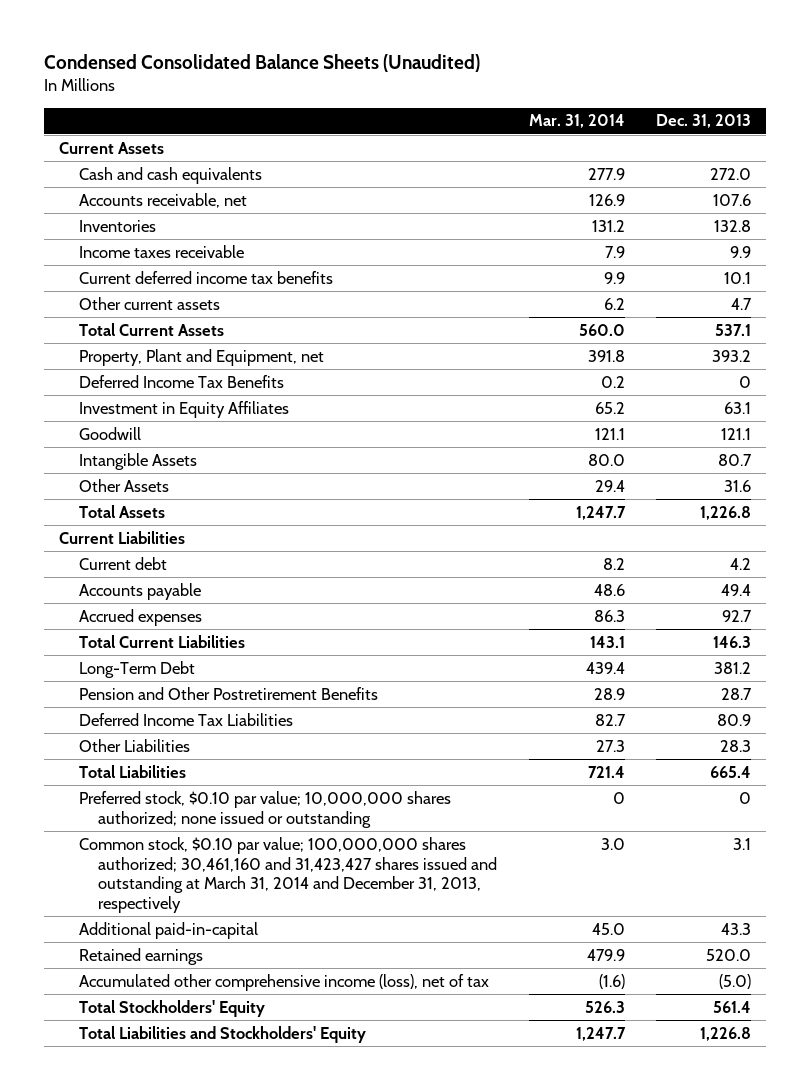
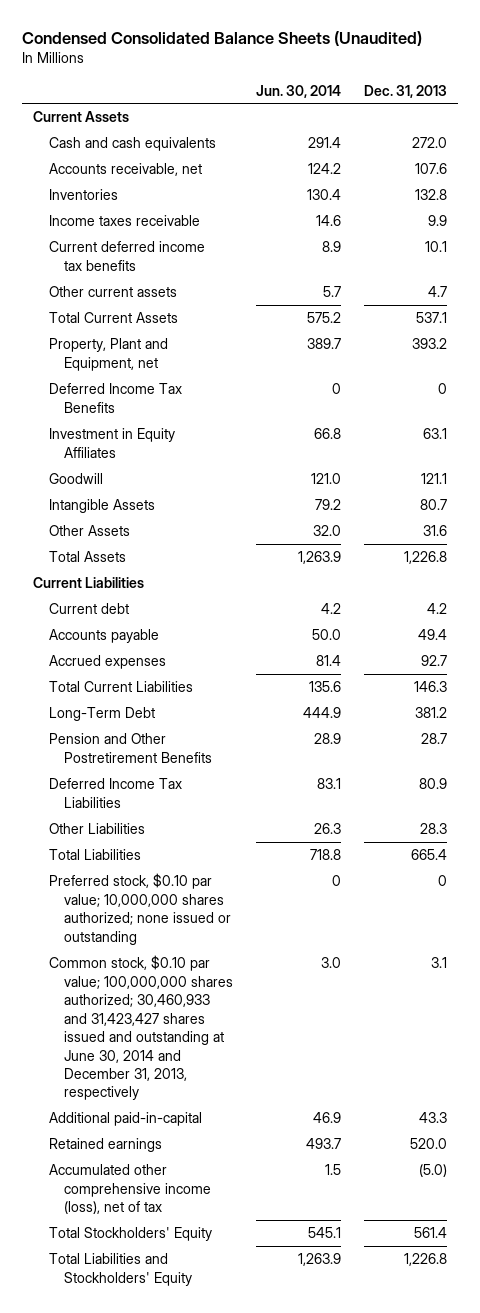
[528,114,625,129] Mar. 31, 2014 -> none
none -> [256,84,342,98] Jun. 30, 2014
[78,836,498,913] Common stock, $0.10 par value; 100,000,000 shares authorized; 30,461,160 and 31,423,427 shares issued and outstanding at March 31, 2014 and December 31, 2013, respectively -> [48,955,234,1101] Common stock, $0.10 par value; 100,000,000 shares authorized; 30,460,933 and 31,423,427 shares issued and outstanding at June 30, 2014 and December 31, 2013, respectively

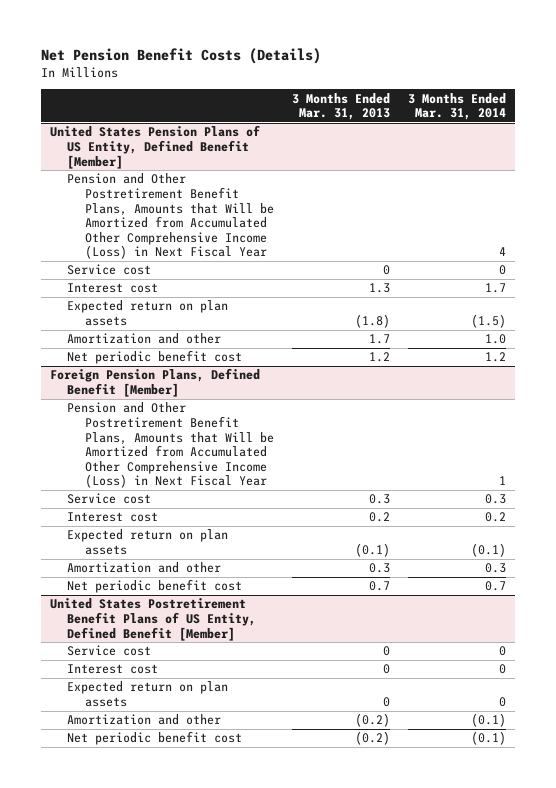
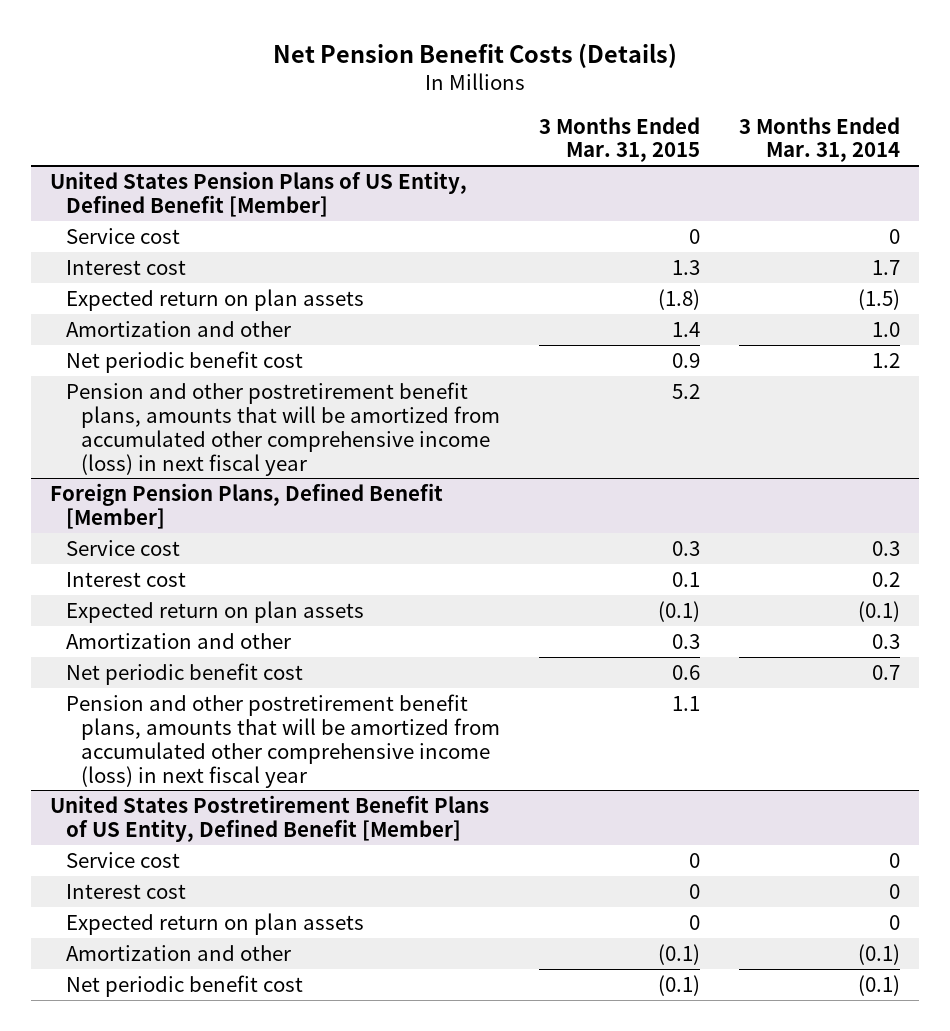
[291,92,390,121] 3 Months Ended Mar. 31, 2013 -> none
none -> [539,116,701,163] 3 Months Ended Mar. 31, 2015
[67,173,274,260] Pension and Other Postretirement Benefit Plans, Amounts that Will be Amortized from Accumulated Other Comprehensive Income (Loss) in Next Fiscal Year -> none
none -> [65,381,501,476] Pension and other postretirement benefit plans, amounts that will be amortized from accumulated other comprehensive income (loss) in next fiscal year
[67,402,274,489] Pension and Other Postretirement Benefit Plans, Amounts that Will be Amortized from Accumulated Other Comprehensive Income (Loss) in Next Fiscal Year -> none
none -> [65,693,501,788] Pension and other postretirement benefit plans, amounts that will be amortized from accumulated other comprehensive income (loss) in next fiscal year

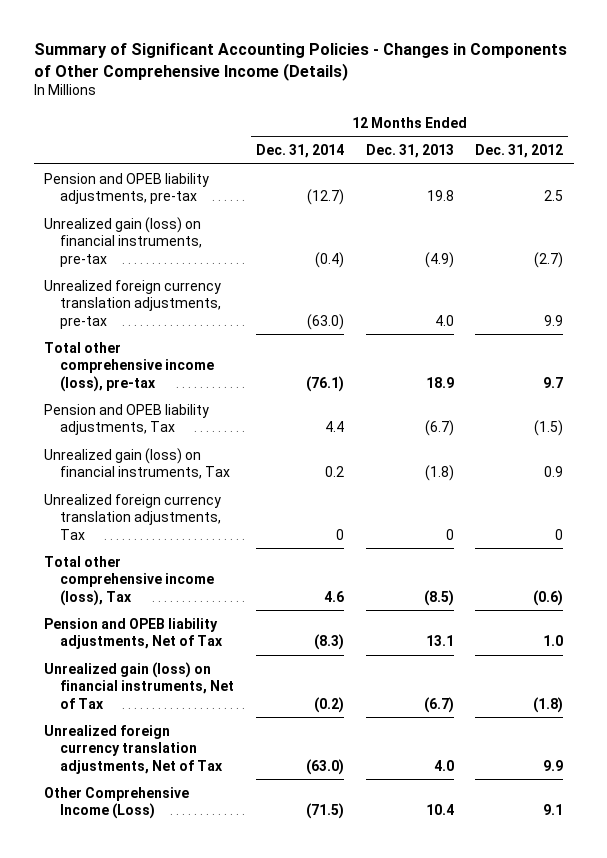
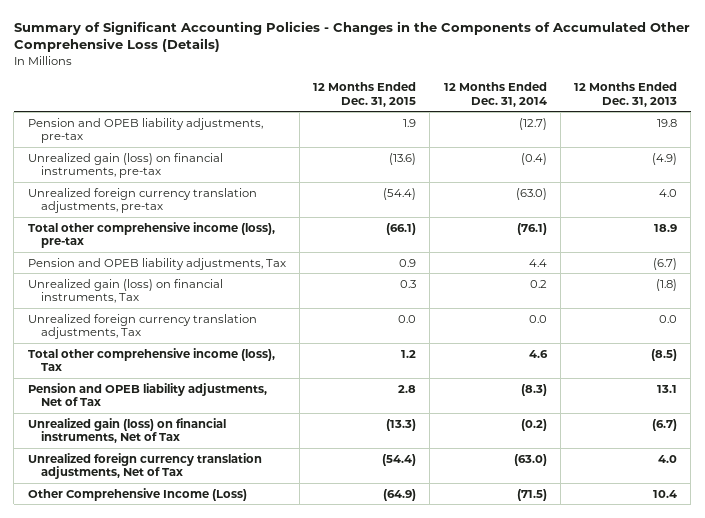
[33,43,567,81] Summary of Significant Accounting Policies - Changes in Components of Other Comprehensive Income (Details) -> [13,20,690,53] Summary of Significant Accounting Policies - Changes in the Components of Accumulated Other Comprehensive Loss (Details)
[475,143,564,158] Dec. 31, 2012 -> none
none -> [313,82,417,107] 12 Months Ended Dec. 31, 2015
[336,528,345,540] 0 -> [528,314,547,323] 0.0
[445,528,454,540] 0 -> [659,314,678,323] 0.0

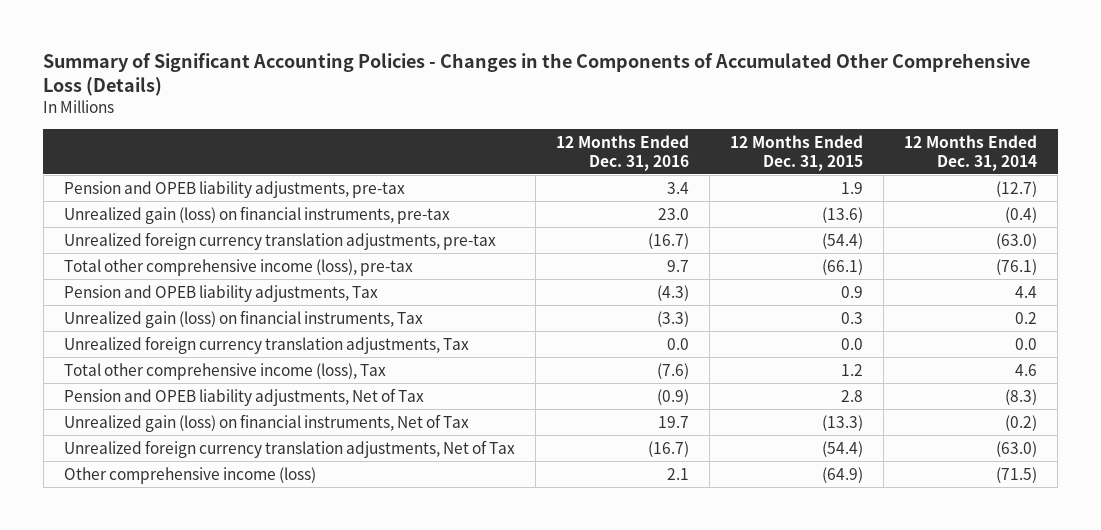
[574,82,678,107] 12 Months Ended Dec. 31, 2013 -> none
none -> [555,134,689,171] 12 Months Ended Dec. 31, 2016
[27,487,247,501] Other Comprehensive Income (Loss) -> [63,466,316,484] Other comprehensive income (loss)

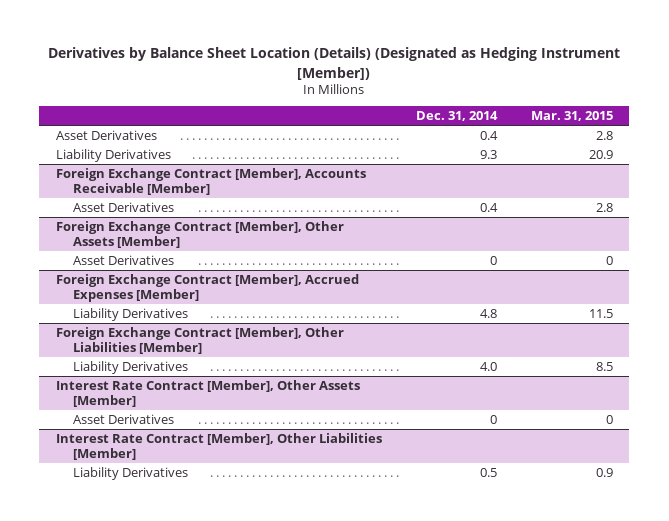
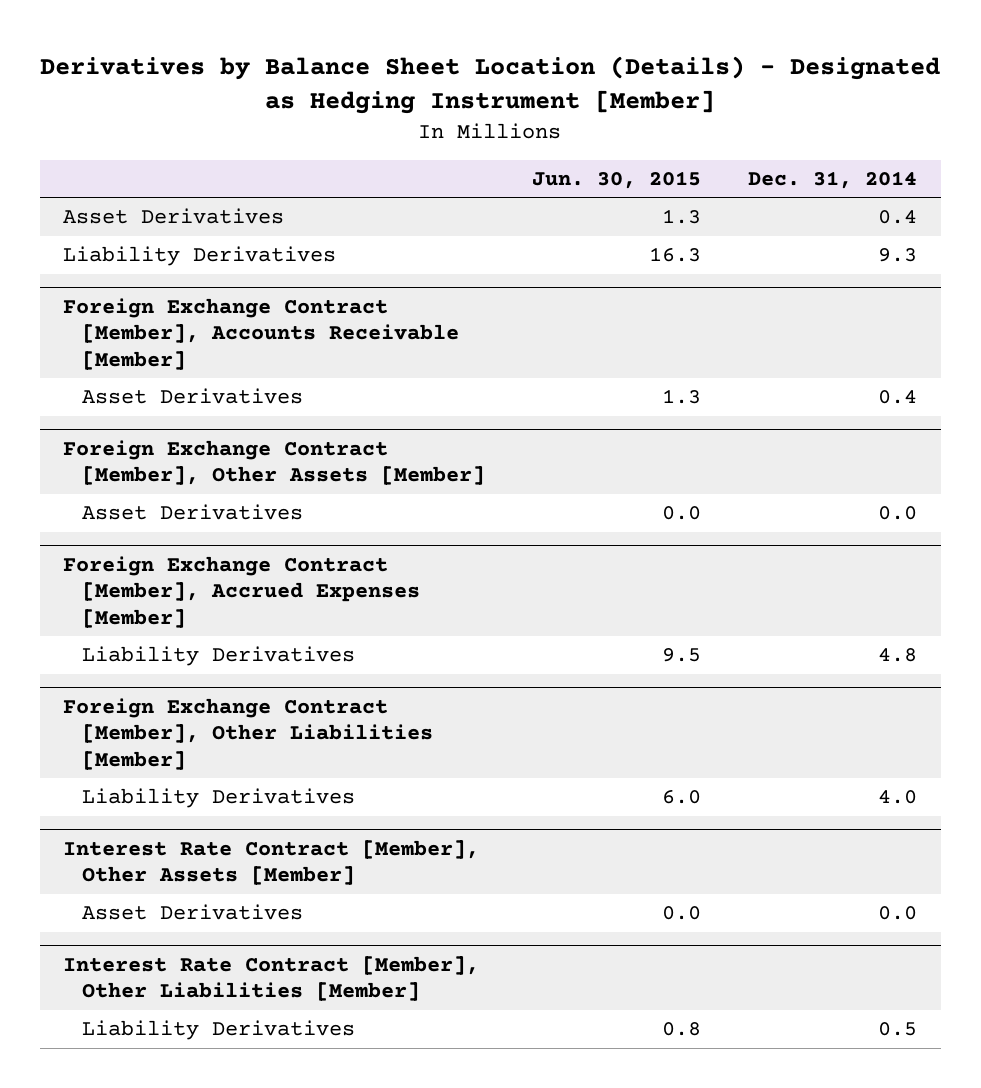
[48,47,621,80] Derivatives by Balance Sheet Location (Details) (Designated as Hedging Instrument [Member]) -> [40,55,941,114] Derivatives by Balance Sheet Location (Details) - Designated as Hedging Instrument [Member]
[530,111,613,122] Mar. 31, 2015 -> none
none -> [532,170,702,189] Jun. 30, 2015
[489,255,497,265] 0 -> [878,506,918,521] 0.0
[489,414,497,424] 0 -> [878,906,918,921] 0.0

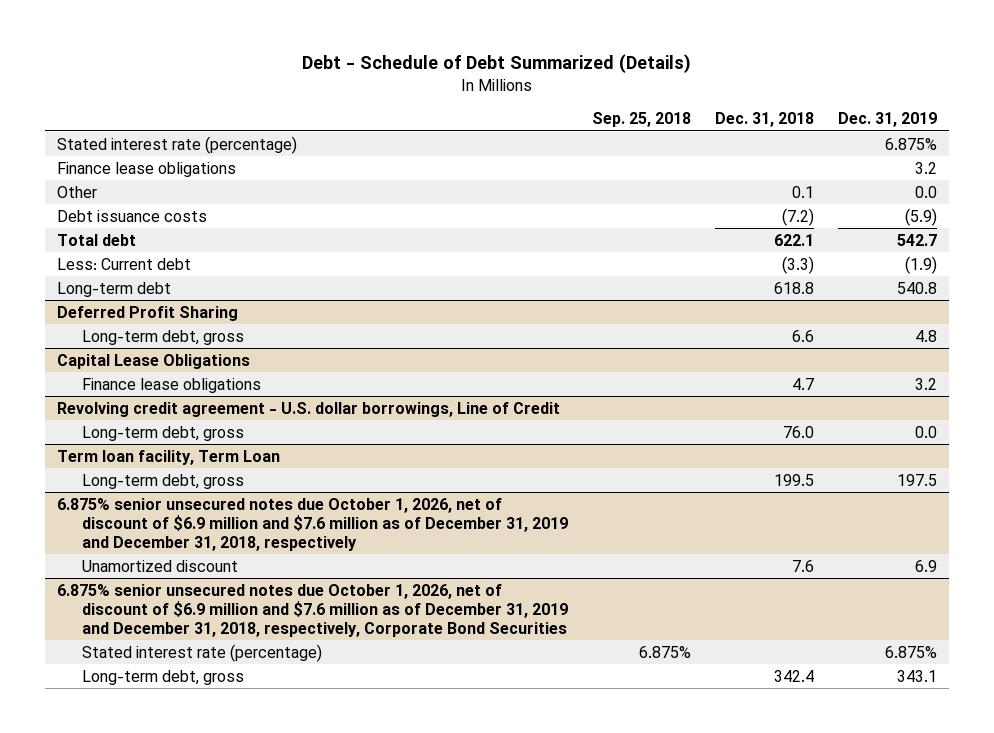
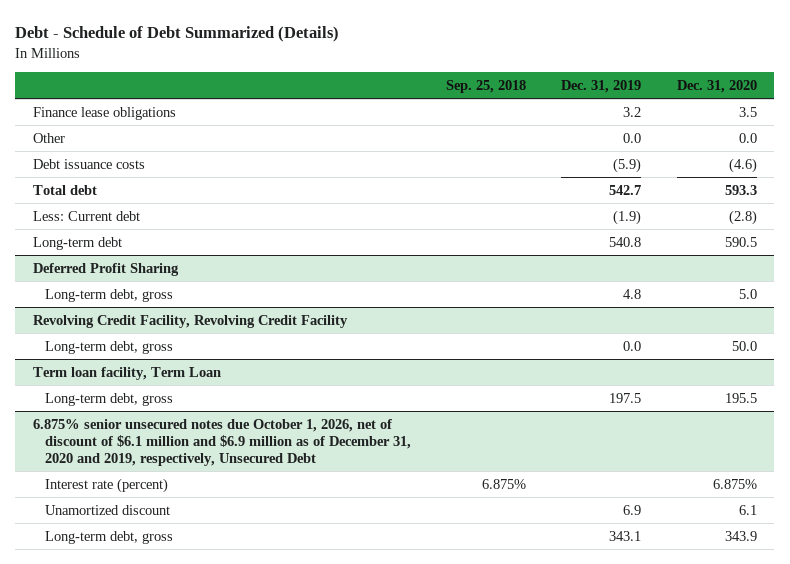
[715,112,815,128] Dec. 31, 2018 -> none
none -> [676,79,757,93] Dec. 31, 2020
[56,135,297,154] Stated interest rate (percentage) -> none
[56,353,250,369] Capital Lease Obligations -> none
[81,377,261,393] Finance lease obligations -> none
[56,401,560,417] Revolving credit agreement - U.S. dollar borrowings, Line of Credit -> none
none -> [33,314,349,328] Revolving Credit Facility, Revolving Credit Facility
[56,497,568,551] 6.875% senior unsecured notes due October 1, 2026, net of discount of $6.9 million and $7.6 million as of December 31, 2019 and December 31, 2018, respectively -> [33,418,411,466] 6.875% senior unsecured notes due October 1, 2026, net of discount of $6.1 million and $6.9 million as of December 31, 2020 and 2019, respectively, Unsecured Debt
none -> [44,477,168,493] Interest rate (percent)
[56,583,568,637] 6.875% senior unsecured notes due October 1, 2026, net of discount of $6.9 million and $7.6 million as of December 31, 2019 and December 31, 2018, respectively, Corporate Bond Securities -> none
[81,643,322,662] Stated interest rate (percentage) -> none

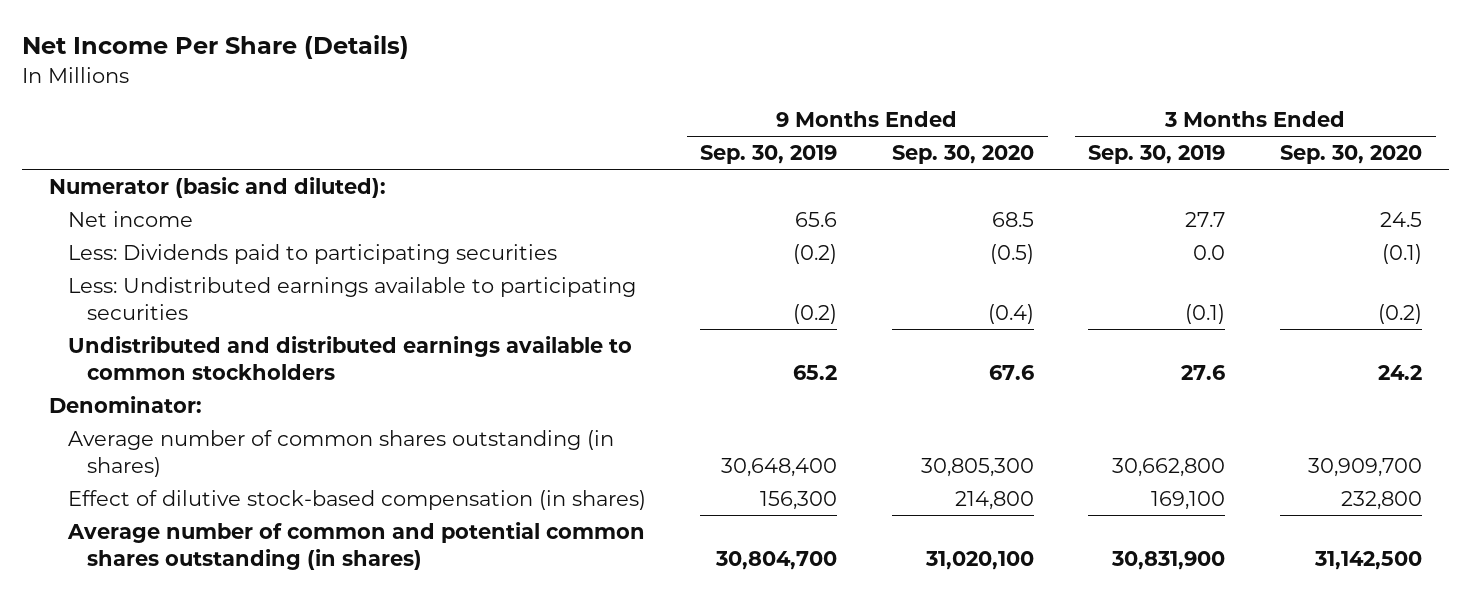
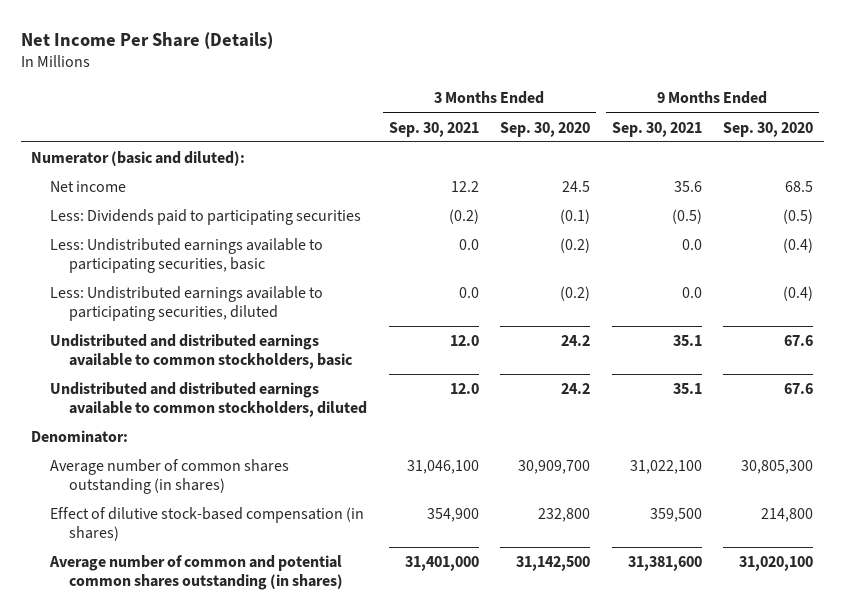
[700,145,838,165] Sep. 30, 2019 -> none
[1088,145,1226,165] Sep. 30, 2019 -> none
none -> [388,121,479,137] Sep. 30, 2021
none -> [611,121,702,137] Sep. 30, 2021
[67,276,636,320] Less: Undistributed earnings available to participating securities -> [50,237,324,273] Less: Undistributed earnings available to participating securities, basic
none -> [50,285,324,321] Less: Undistributed earnings available to participating securities, diluted
[67,335,632,380] Undistributed and distributed earnings available to common stockholders -> [50,333,354,369] Undistributed and distributed earnings available to common stockholders, basic
none -> [50,381,368,417] Undistributed and distributed earnings available to common stockholders, diluted

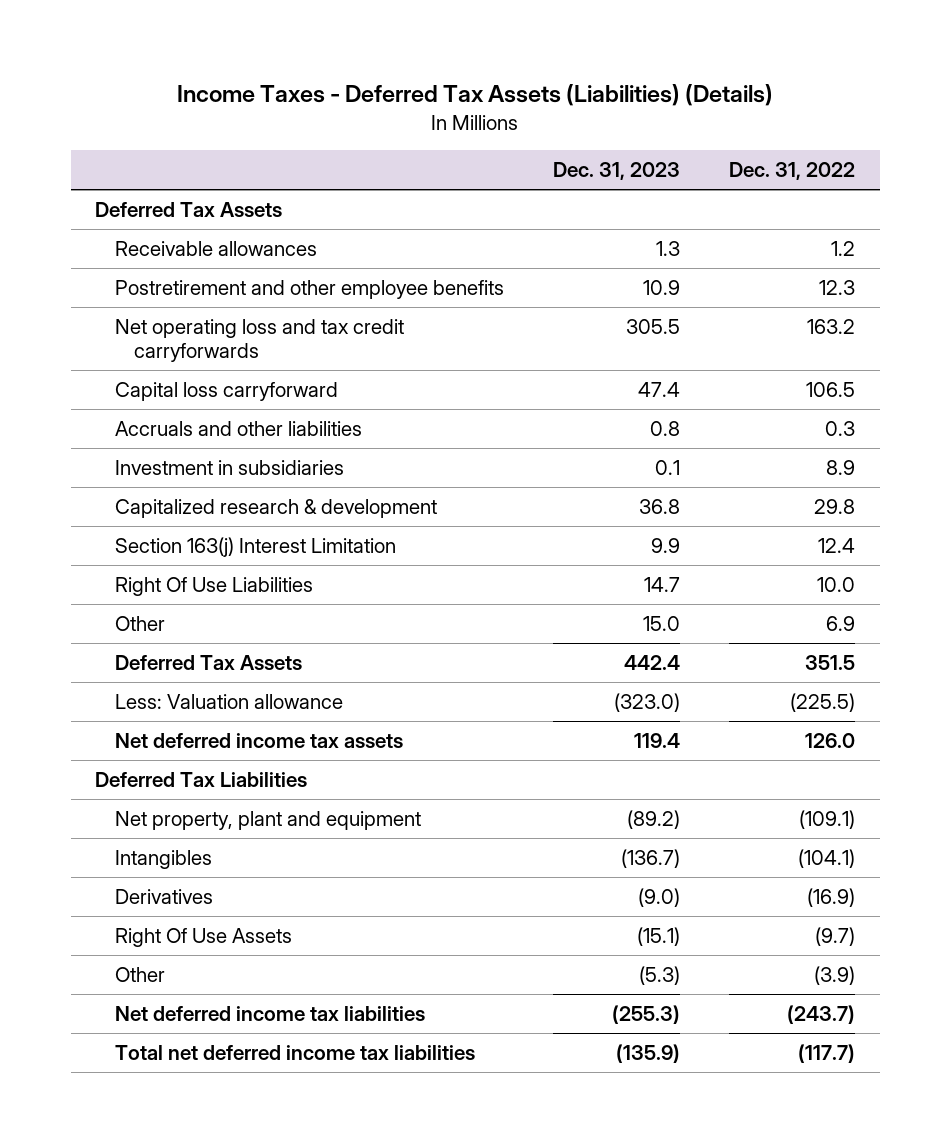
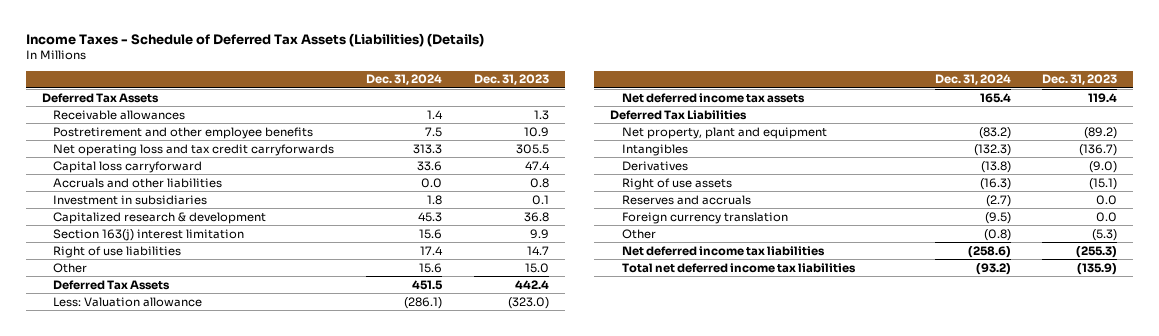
[177,84,774,107] Income Taxes - Deferred Tax Assets (Liabilities) (Details) -> [25,32,484,47] Income Taxes - Schedule of Deferred Tax Assets (Liabilities) (Details)
[729,162,856,181] Dec. 31, 2022 -> none
none -> [366,74,443,86] Dec. 31, 2024
[114,537,396,558] Section 163(j) Interest Limitation -> [53,228,245,241] Section 163(j) interest limitation
[114,577,313,597] Right Of Use Liabilities -> [53,245,182,258] Right of use liabilities
[114,928,292,948] Right Of Use Assets -> [621,177,732,190] Right of use assets
none -> [621,194,751,205] Reserves and accruals
none -> [621,211,788,224] Foreign currency translation

